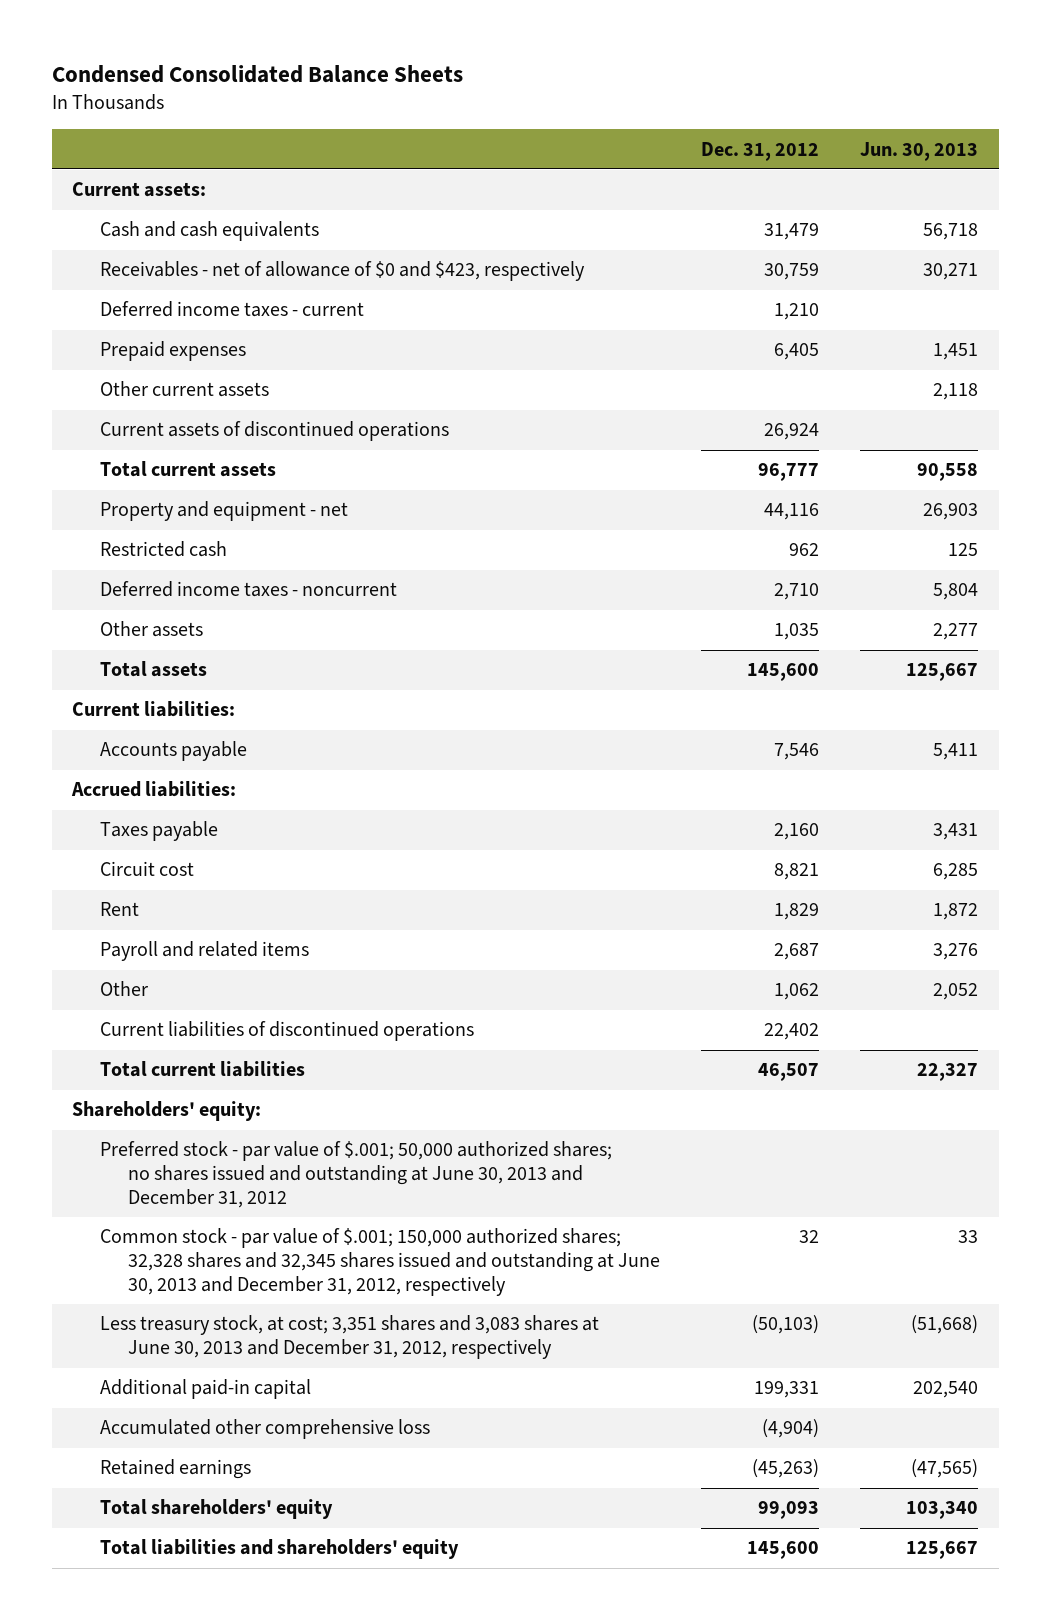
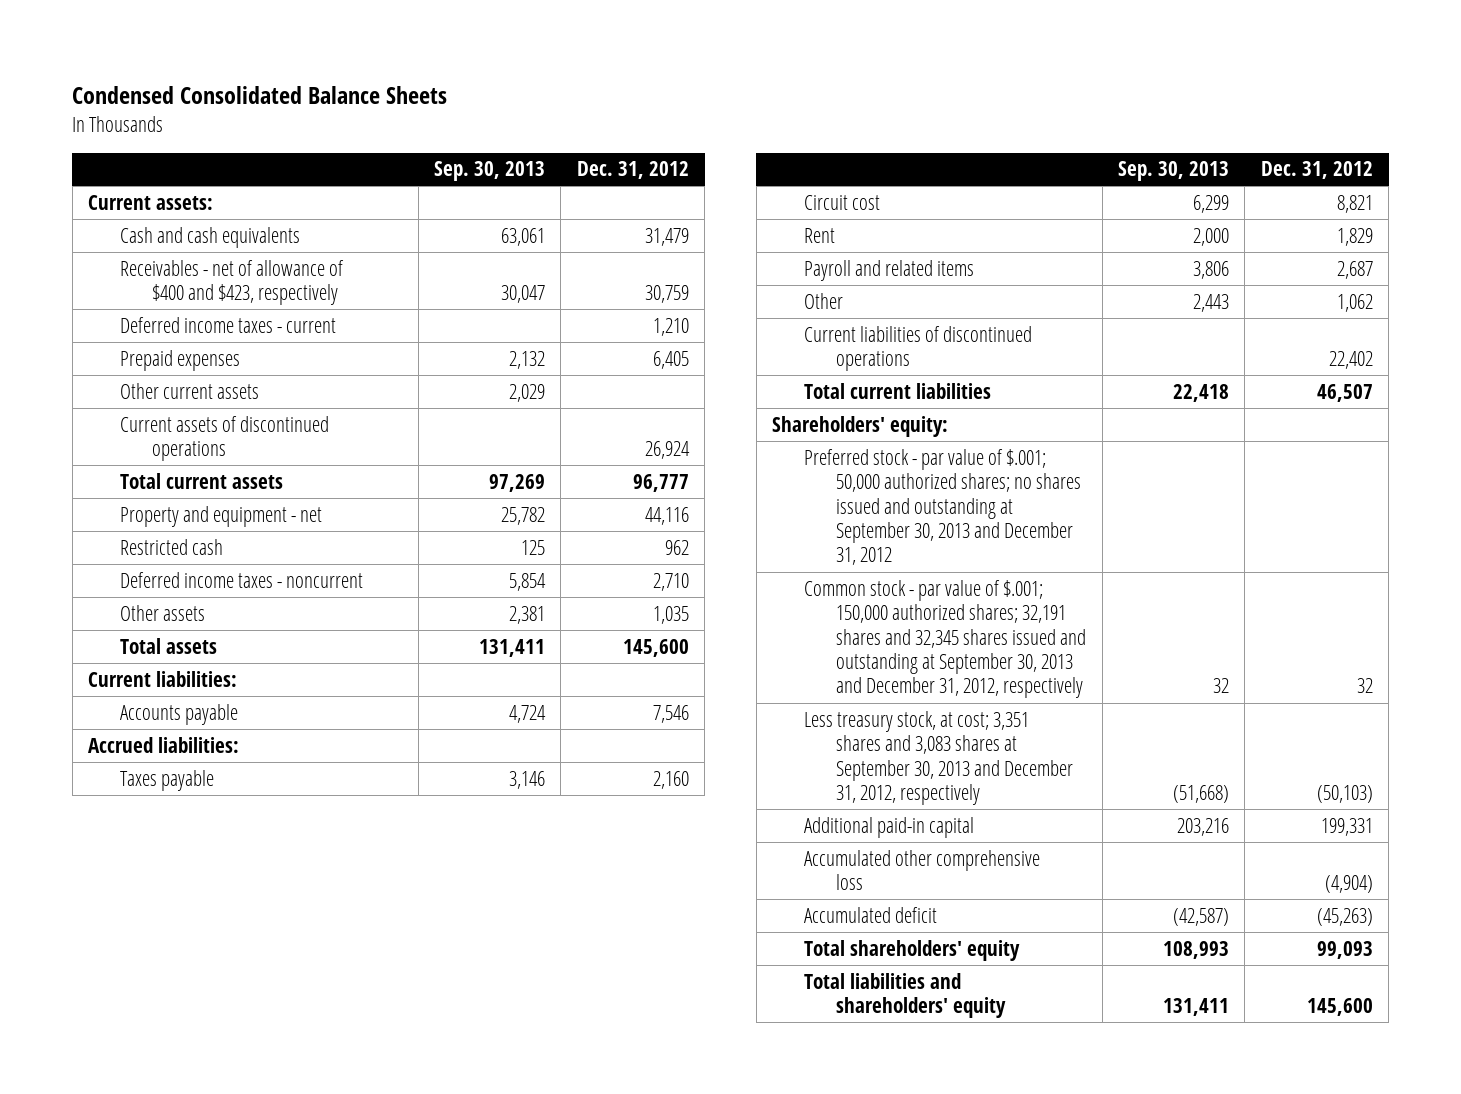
[860,141,979,161] Jun. 30, 2013 -> none
none -> [434,161,546,182] Sep. 30, 2013
[100,261,586,282] Receivables - net of allowance of $0 and $423, respectively -> [120,259,345,306] Receivables - net of allowance of $400 and $423, respectively
[100,1141,613,1209] Preferred stock - par value of $.001; 50,000 authorized shares; no shares issued and outstanding at June 30, 2013 and December 31, 2012 -> [804,448,1082,566] Preferred stock - par value of $.001; 50,000 authorized shares; no shares issued and outstanding at September 30, 2013 and December 31, 2012
[100,1228,661,1297] Common stock - par value of $.001; 150,000 authorized shares; 32,328 shares and 32,345 shares issued and outstanding at June 30, 2013 and December 31, 2012, respectively -> [804,579,1087,699] Common stock - par value of $.001; 150,000 authorized shares; 32,191 shares and 32,345 shares issued and outstanding at September 30, 2013 and December 31, 2012, respectively
[100,1315,600,1360] Less treasury stock, at cost; 3,351 shares and 3,083 shares at June 30, 2013 and December 31, 2012, respectively -> [804,710,1074,806] Less treasury stock, at cost; 3,351 shares and 3,083 shares at September 30, 2013 and December 31, 2012, respectively
[100,1459,252,1480] Retained earnings -> [804,906,938,923] Accumulated deficit

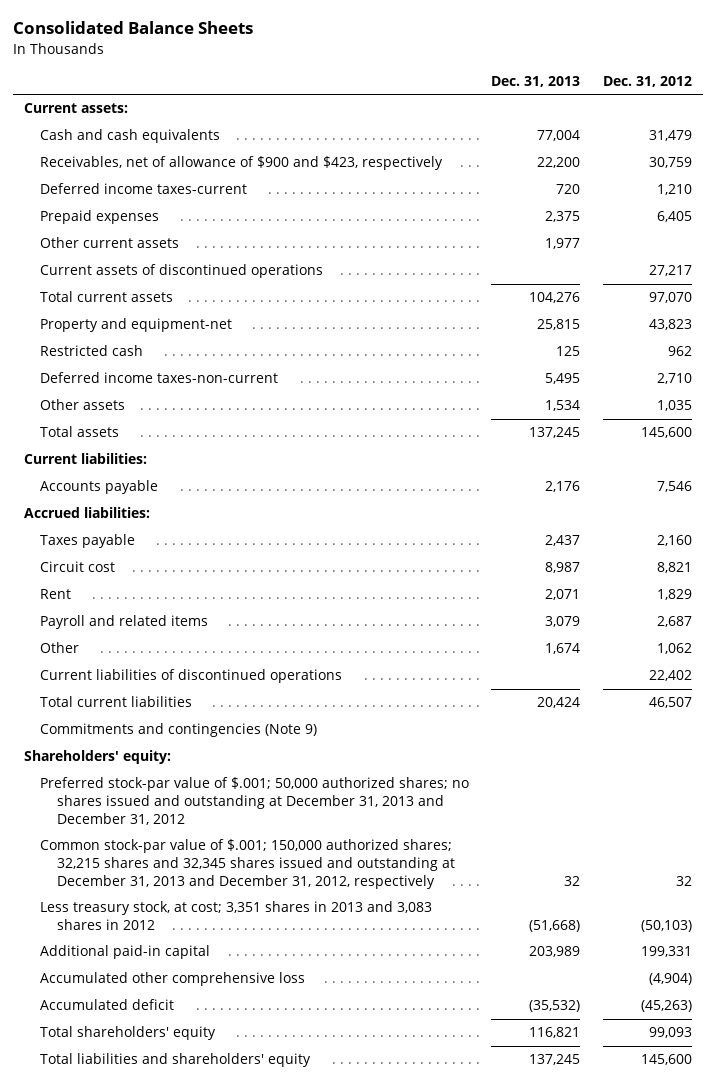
[72,86,448,105] Condensed Consolidated Balance Sheets -> [12,21,253,35] Consolidated Balance Sheets
[434,161,546,182] Sep. 30, 2013 -> none
none -> [491,75,581,87] Dec. 31, 2013
[120,259,345,306] Receivables - net of allowance of $400 and $423, respectively -> [40,156,444,171] Receivables, net of allowance of $900 and $423, respectively
[120,316,337,333] Deferred income taxes - current -> [40,183,248,195] Deferred income taxes-current
[644,441,690,460] 26,924 -> [648,265,692,277] 27,217
[632,473,689,492] 96,777 -> [648,292,692,304] 97,070
[120,505,323,527] Property and equipment - net -> [40,318,233,333] Property and equipment-net
[644,506,689,525] 44,116 -> [648,319,692,331] 43,823
[120,571,364,588] Deferred income taxes - noncurrent -> [40,372,279,384] Deferred income taxes-non-current
none -> [40,723,318,738] Commitments and contingencies (Note 9)
[804,448,1082,566] Preferred stock - par value of $.001; 50,000 authorized shares; no shares issued and outstanding at September 30, 2013 and December 31, 2012 -> [40,777,470,825] Preferred stock-par value of $.001; 50,000 authorized shares; no shares issued and outstanding at December 31, 2013 and December 31, 2012
[804,579,1087,699] Common stock - par value of $.001; 150,000 authorized shares; 32,191 shares and 32,345 shares issued and outstanding at September 30, 2013 and December 31, 2012, respectively -> [40,839,455,889] Common stock-par value of $.001; 150,000 authorized shares; 32,215 shares and 32,345 shares issued and outstanding at December 31, 2013 and December 31, 2012, respectively
[804,710,1074,806] Less treasury stock, at cost; 3,351 shares and 3,083 shares at September 30, 2013 and December 31, 2012, respectively -> [40,901,433,931] Less treasury stock, at cost; 3,351 shares in 2013 and 3,083 shares in 2012

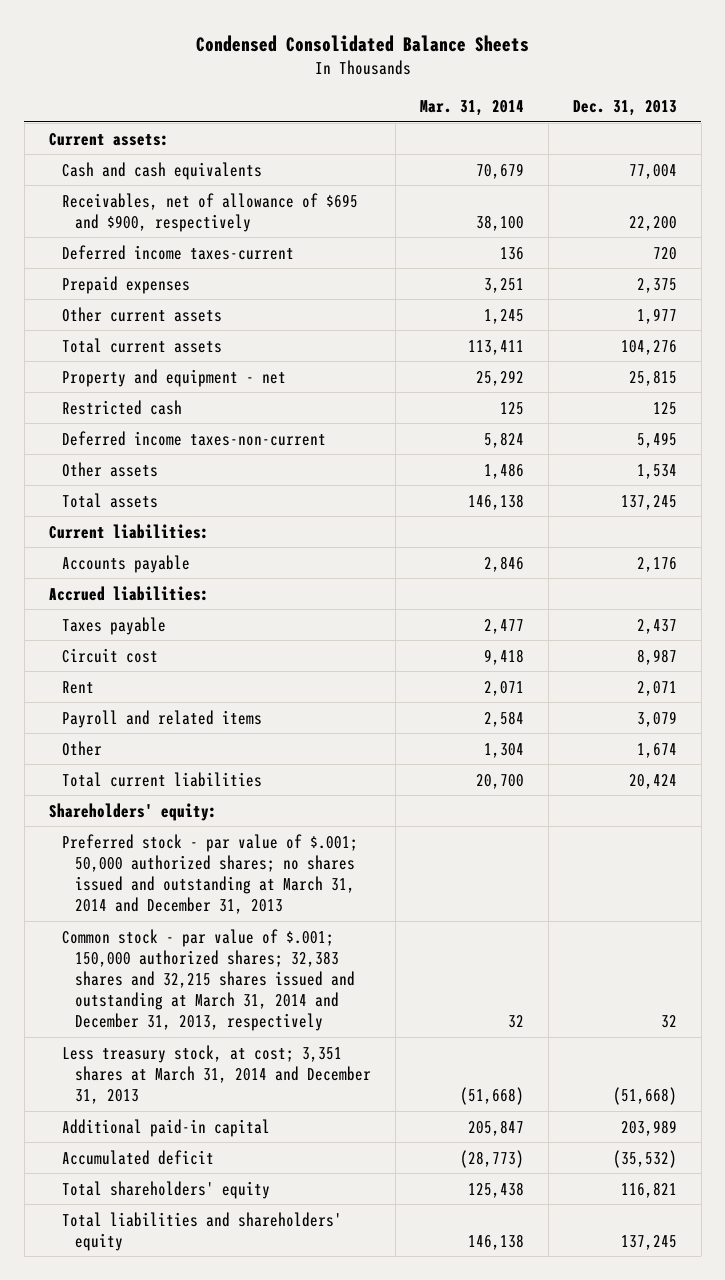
[12,21,253,35] Consolidated Balance Sheets -> [195,34,529,52] Condensed Consolidated Balance Sheets
[602,75,692,87] Dec. 31, 2012 -> none
none -> [419,100,524,117] Mar. 31, 2014
[40,156,444,171] Receivables, net of allowance of $900 and $423, respectively -> [61,192,358,232] Receivables, net of allowance of $695 and $900, respectively
[40,264,324,279] Current assets of discontinued operations -> none
[40,318,233,333] Property and equipment-net -> [61,368,286,387] Property and equipment - net
[40,669,343,684] Current liabilities of discontinued operations -> none
[40,723,318,738] Commitments and contingencies (Note 9) -> none
[40,777,470,825] Preferred stock-par value of $.001; 50,000 authorized shares; no shares issued and outstanding at December 31, 2013 and December 31, 2012 -> [61,833,358,915] Preferred stock - par value of $.001; 50,000 authorized shares; no shares issued and outstanding at March 31, 2014 and December 31, 2013
[40,839,455,889] Common stock-par value of $.001; 150,000 authorized shares; 32,215 shares and 32,345 shares issued and outstanding at December 31, 2013 and December 31, 2012, respectively -> [61,928,355,1032] Common stock - par value of $.001; 150,000 authorized shares; 32,383 shares and 32,215 shares issued and outstanding at March 31, 2014 and December 31, 2013, respectively
[40,901,433,931] Less treasury stock, at cost; 3,351 shares in 2013 and 3,083 shares in 2012 -> [61,1044,371,1104] Less treasury stock, at cost; 3,351 shares at March 31, 2014 and December 31, 2013
[40,972,306,987] Accumulated other comprehensive loss -> none

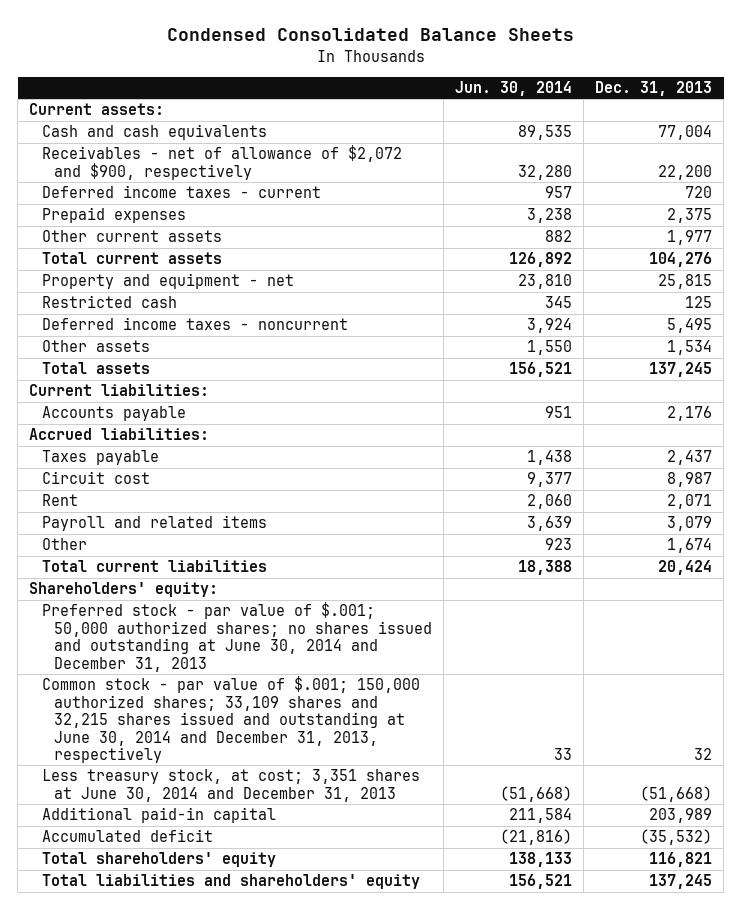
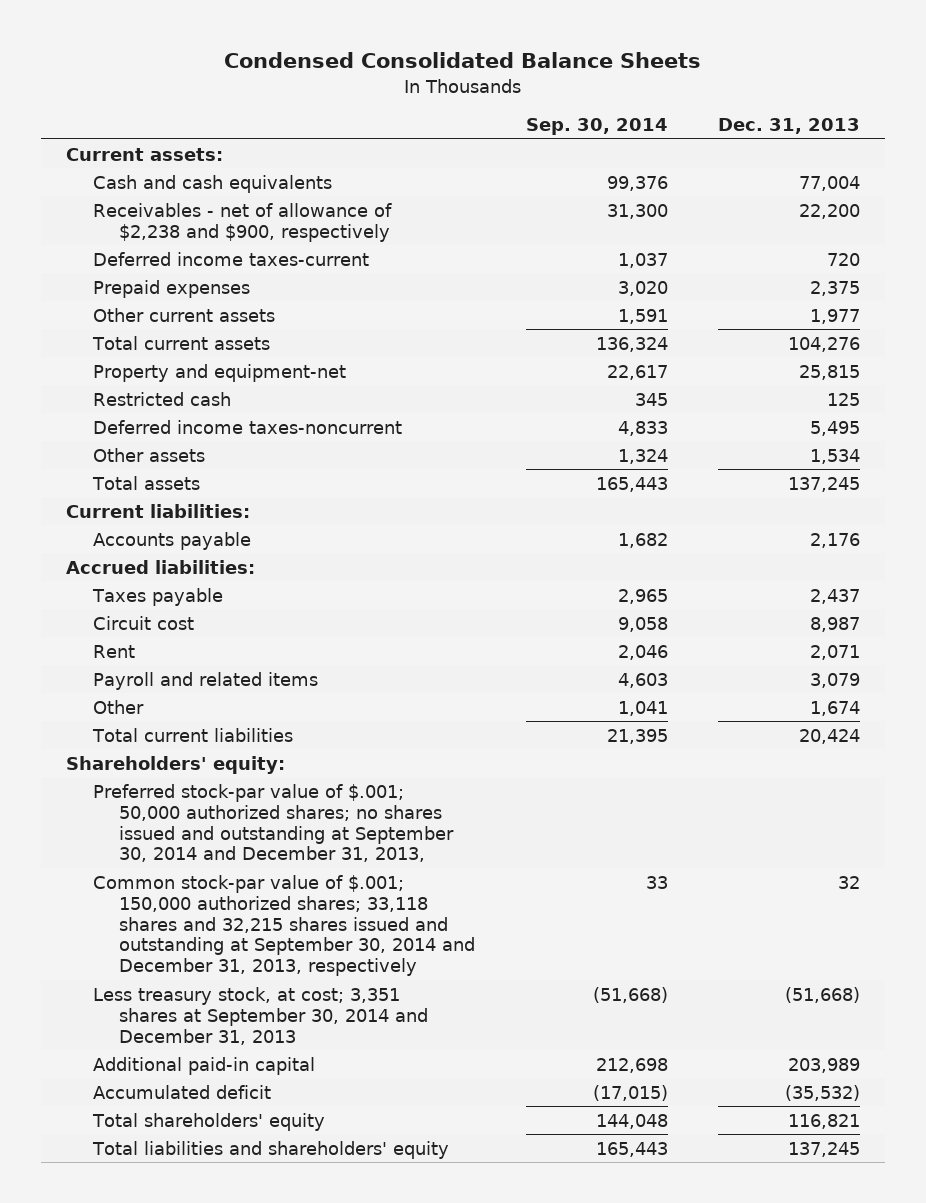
[455,80,573,96] Jun. 30, 2014 -> none
none -> [525,118,668,136] Sep. 30, 2014
[41,145,402,180] Receivables - net of allowance of $2,072 and $900, respectively -> [92,202,392,242] Receivables - net of allowance of $2,238 and $900, respectively
[41,185,321,199] Deferred income taxes - current -> [92,251,369,266] Deferred income taxes-current
[41,273,294,290] Property and equipment - net -> [92,363,346,382] Property and equipment-net
[41,317,348,331] Deferred income taxes - noncurrent -> [92,419,402,434] Deferred income taxes-noncurrent
[41,602,433,672] Preferred stock - par value of $.001; 50,000 authorized shares; no shares issued and outstanding at June 30, 2014 and December 31, 2013 -> [92,783,455,863] Preferred stock-par value of $.001; 50,000 authorized shares; no shares issued and outstanding at September 30, 2014 and December 31, 2013,
[41,676,420,763] Common stock - par value of $.001; 150,000 authorized shares; 33,109 shares and 32,215 shares issued and outstanding at June 30, 2014 and December 31, 2013, respectively -> [92,874,476,977] Common stock-par value of $.001; 150,000 authorized shares; 33,118 shares and 32,215 shares issued and outstanding at September 30, 2014 and December 31, 2013, respectively
[41,769,420,802] Less treasury stock, at cost; 3,351 shares at June 30, 2014 and December 31, 2013 -> [92,986,429,1045] Less treasury stock, at cost; 3,351 shares at September 30, 2014 and December 31, 2013

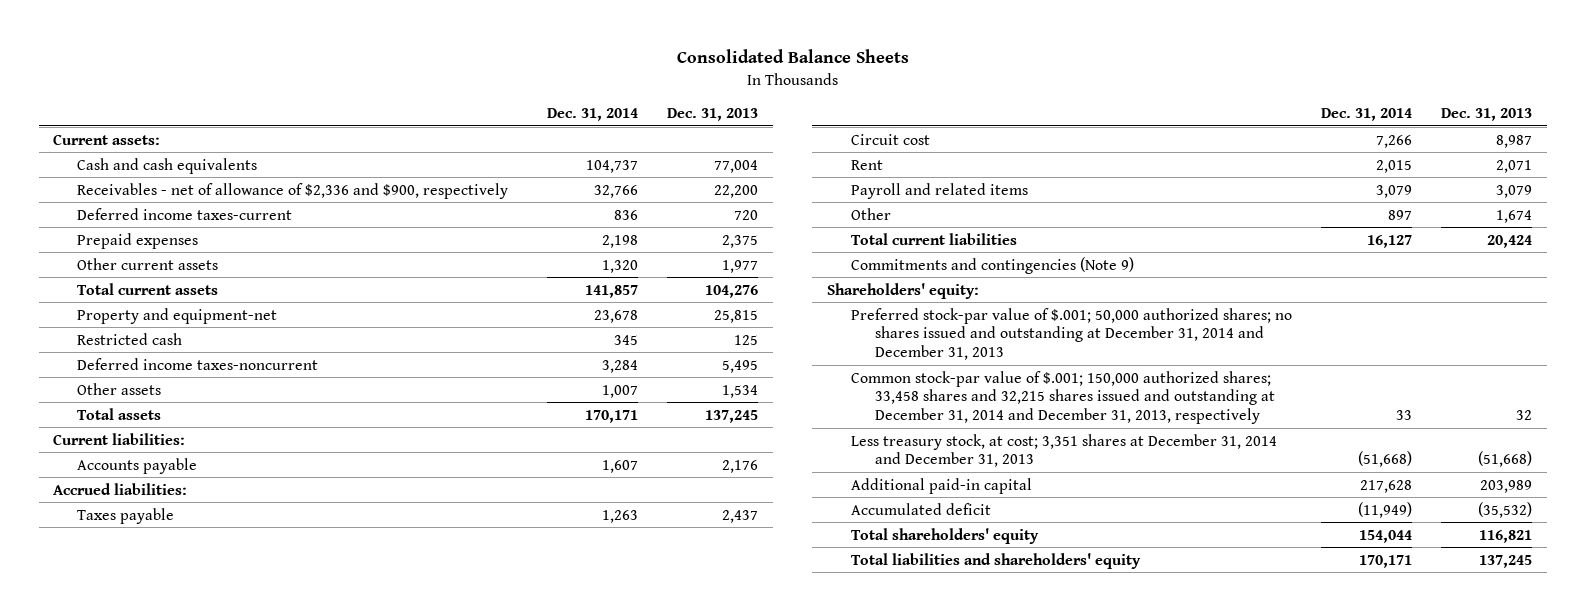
[224,52,702,69] Condensed Consolidated Balance Sheets -> [676,49,909,64] Consolidated Balance Sheets
[525,118,668,136] Sep. 30, 2014 -> none
none -> [547,108,639,122] Dec. 31, 2014
[92,202,392,242] Receivables - net of allowance of $2,238 and $900, respectively -> [76,182,508,199] Receivables - net of allowance of $2,336 and $900, respectively
none -> [850,256,1134,274] Commitments and contingencies (Note 9)
[92,783,455,863] Preferred stock-par value of $.001; 50,000 authorized shares; no shares issued and outstanding at September 30, 2014 and December 31, 2013, -> [850,307,1292,360] Preferred stock-par value of $.001; 50,000 authorized shares; no shares issued and outstanding at December 31, 2014 and December 31, 2013
[92,874,476,977] Common stock-par value of $.001; 150,000 authorized shares; 33,118 shares and 32,215 shares issued and outstanding at September 30, 2014 and December 31, 2013, respectively -> [850,370,1275,424] Common stock-par value of $.001; 150,000 authorized shares; 33,458 shares and 32,215 shares issued and outstanding at December 31, 2014 and December 31, 2013, respectively
[92,986,429,1045] Less treasury stock, at cost; 3,351 shares at September 30, 2014 and December 31, 2013 -> [850,433,1277,468] Less treasury stock, at cost; 3,351 shares at December 31, 2014 and December 31, 2013

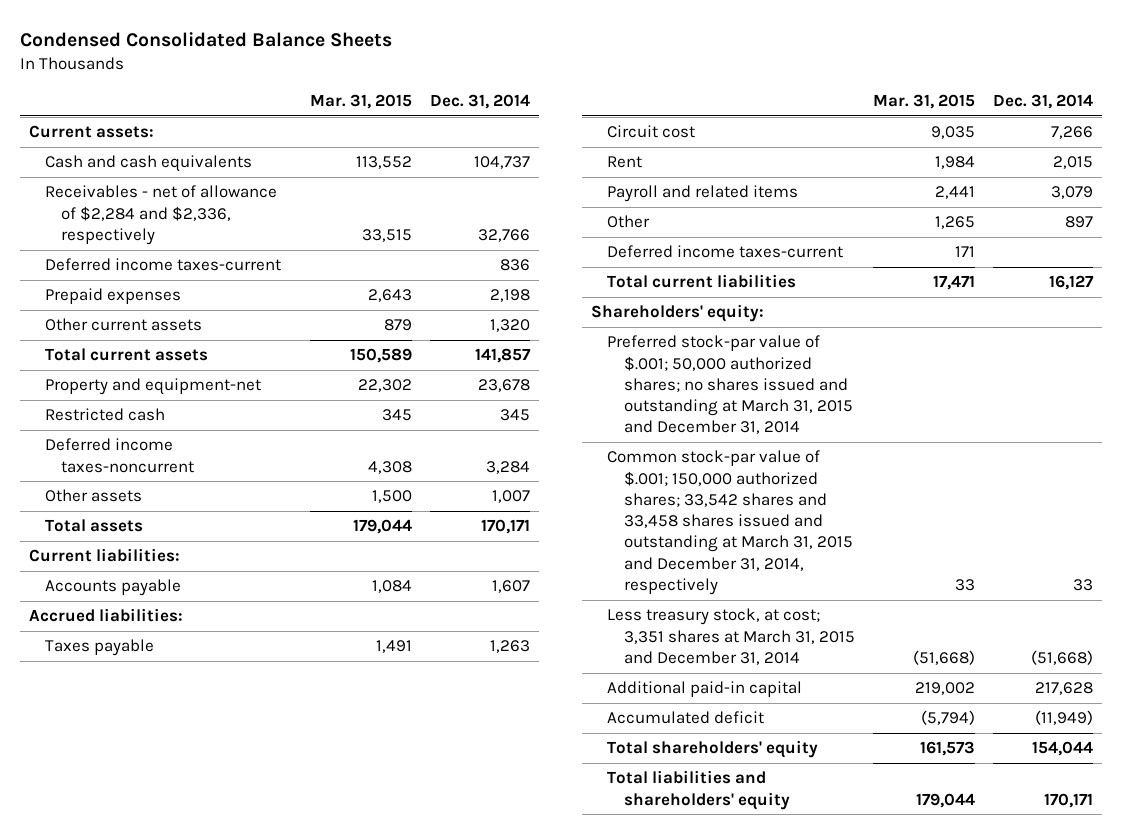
[676,49,909,64] Consolidated Balance Sheets -> [19,31,392,47] Condensed Consolidated Balance Sheets
[667,108,759,122] Dec. 31, 2013 -> none
none -> [310,94,413,110] Mar. 31, 2015
[76,182,508,199] Receivables - net of allowance of $2,336 and $900, respectively -> [45,185,278,245] Receivables - net of allowance of $2,284 and $2,336, respectively
none -> [607,245,844,259] Deferred income taxes-current
[850,256,1134,274] Commitments and contingencies (Note 9) -> none
[850,307,1292,360] Preferred stock-par value of $.001; 50,000 authorized shares; no shares issued and outstanding at December 31, 2014 and December 31, 2013 -> [607,335,853,435] Preferred stock-par value of $.001; 50,000 authorized shares; no shares issued and outstanding at March 31, 2015 and December 31, 2014
[850,370,1275,424] Common stock-par value of $.001; 150,000 authorized shares; 33,458 shares and 32,215 shares issued and outstanding at December 31, 2014 and December 31, 2013, respectively -> [607,450,853,595] Common stock-par value of $.001; 150,000 authorized shares; 33,542 shares and 33,458 shares issued and outstanding at March 31, 2015 and December 31, 2014, respectively
[850,433,1277,468] Less treasury stock, at cost; 3,351 shares at December 31, 2014 and December 31, 2013 -> [607,608,855,665] Less treasury stock, at cost; 3,351 shares at March 31, 2015 and December 31, 2014

